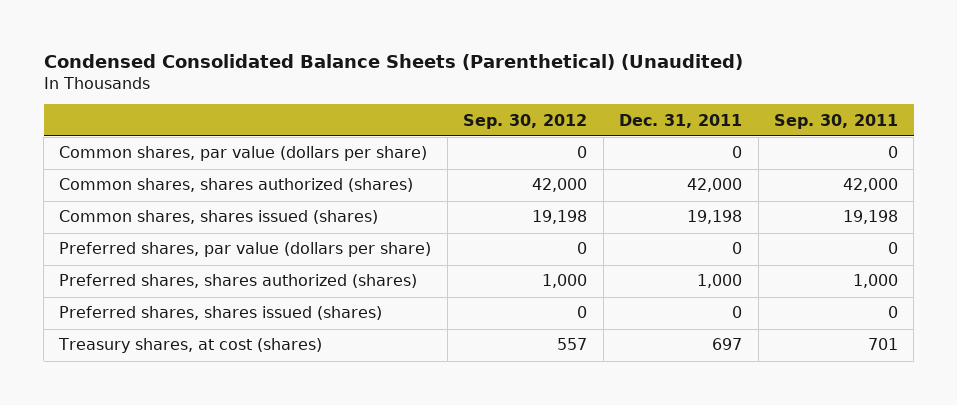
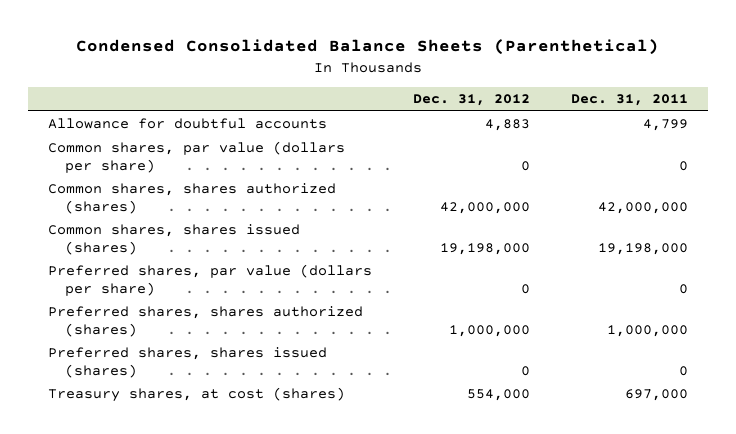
[43,53,743,70] Condensed Consolidated Balance Sheets (Parenthetical) (Unaudited) -> [75,39,659,56] Condensed Consolidated Balance Sheets (Parenthetical)
[463,113,588,129] Sep. 30, 2012 -> none
[773,113,898,129] Sep. 30, 2011 -> none
none -> [412,94,530,107] Dec. 31, 2012
none -> [47,118,327,130] Allowance for doubtful accounts
[687,178,743,193] 42,000 -> [597,201,688,214] 42,000,000
[687,210,743,225] 19,198 -> [597,242,688,255] 19,198,000
[697,274,743,289] 1,000 -> [606,324,688,337] 1,000,000
[712,338,743,351] 697 -> [624,389,688,402] 697,000

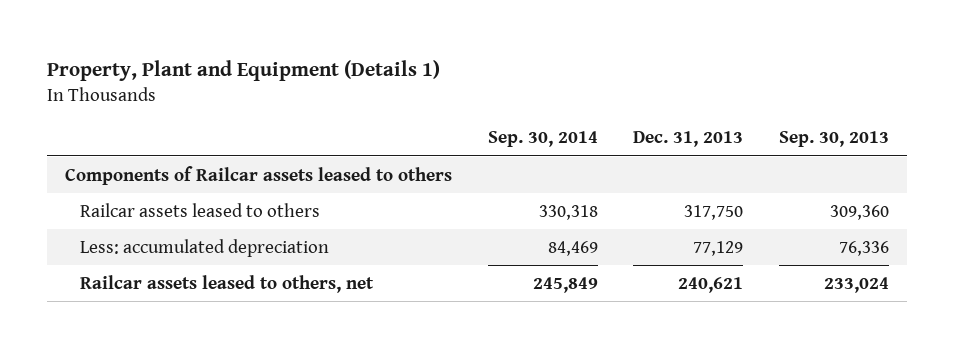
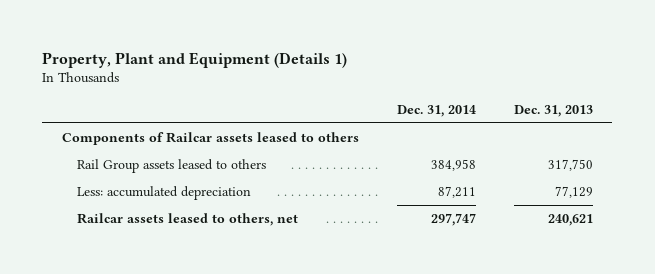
[487,131,598,148] Sep. 30, 2014 -> none
[779,131,890,148] Sep. 30, 2013 -> none
none -> [396,105,476,118] Dec. 31, 2014
[79,202,320,217] Railcar assets leased to others -> [77,158,267,173] Rail Group assets leased to others

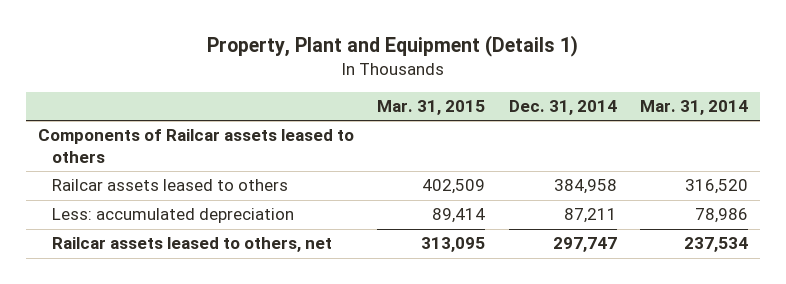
[514,105,594,118] Dec. 31, 2013 -> none
none -> [377,100,486,116] Mar. 31, 2015
none -> [640,100,749,116] Mar. 31, 2014
[77,158,267,173] Rail Group assets leased to others -> [51,179,288,192] Railcar assets leased to others

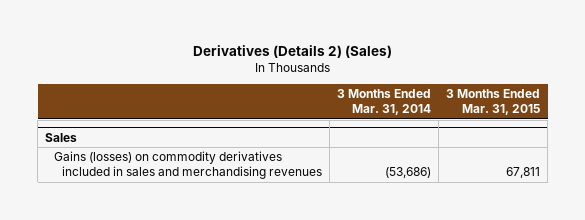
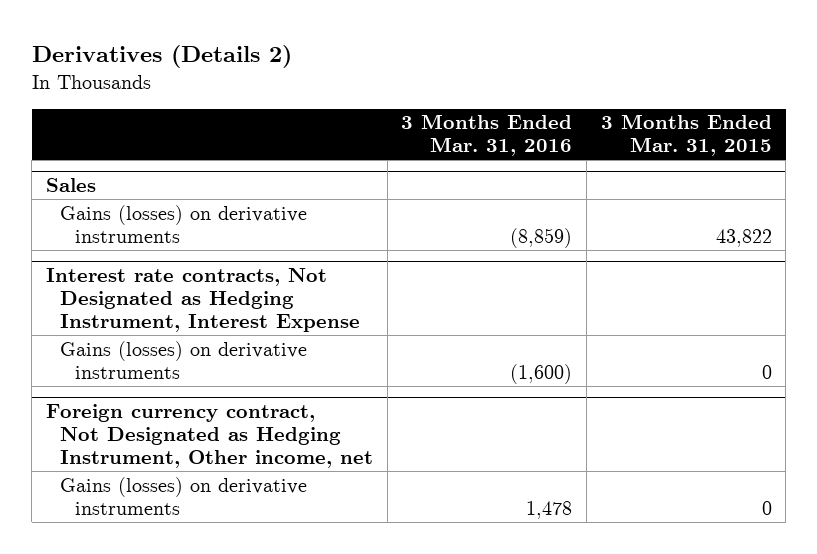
[192,45,392,59] Derivatives (Details 2) (Sales) -> [31,45,292,69] Derivatives (Details 2)
[337,89,432,116] 3 Months Ended Mar. 31, 2014 -> none
none -> [401,114,573,157] 3 Months Ended Mar. 31, 2016
[53,151,323,180] Gains (losses) on commodity derivatives included in sales and merchandising revenues -> [60,204,308,243] Gains (losses) on derivative instruments
[506,167,541,179] 67,811 -> [715,228,772,247] 43,822
none -> [45,268,361,332] Interest rate contracts, Not Designated as Hedging Instrument, Interest Expense
none -> [60,340,308,379] Gains (losses) on derivative instruments
none -> [45,404,374,468] Foreign currency contract, Not Designated as Hedging Instrument, Other income, net
none -> [60,476,308,515] Gains (losses) on derivative instruments

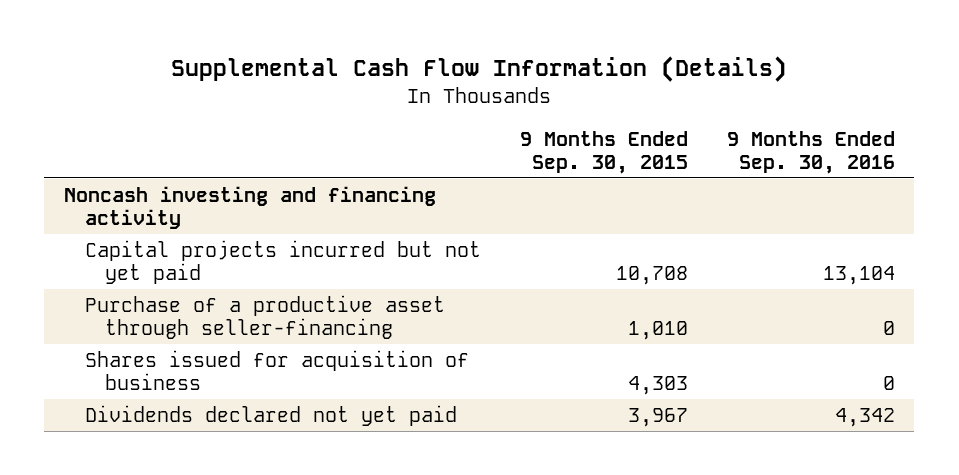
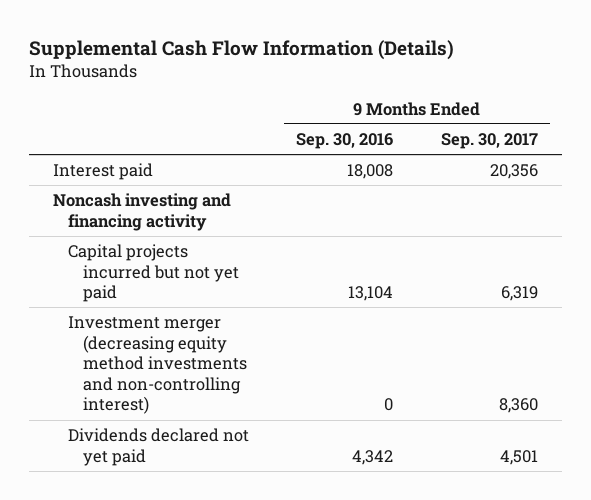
[519,130,688,174] 9 Months Ended Sep. 30, 2015 -> none
none -> [440,133,538,150] Sep. 30, 2017
none -> [52,163,153,181] Interest paid
[84,349,469,390] Shares issued for acquisition of business -> none
[84,294,445,339] Purchase of a productive asset through seller-financing -> [67,316,247,415] Investment merger (decreasing equity method investments and non-controlling interest)

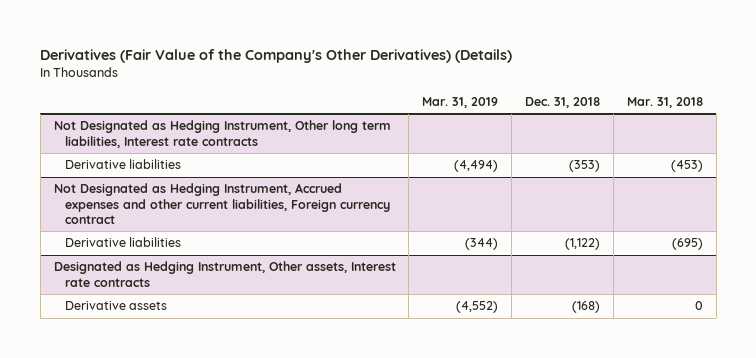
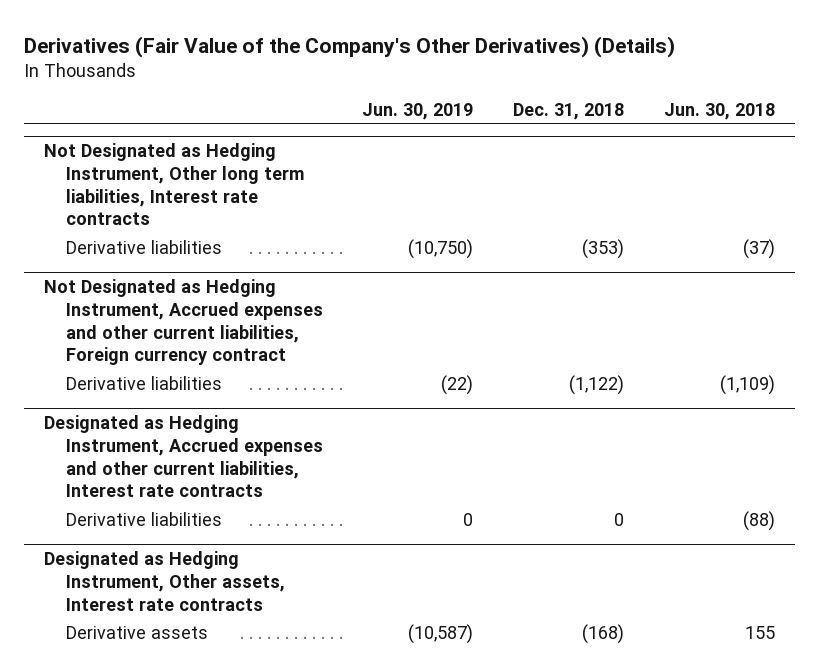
[422,96,499,108] Mar. 31, 2019 -> none
[626,96,703,108] Mar. 31, 2018 -> none
none -> [362,102,474,120] Jun. 30, 2019
none -> [664,102,776,120] Jun. 30, 2018
none -> [44,415,323,498] Designated as Hedging Instrument, Accrued expenses and other current liabilities, Interest rate contracts
none -> [65,511,222,526] Derivative liabilities

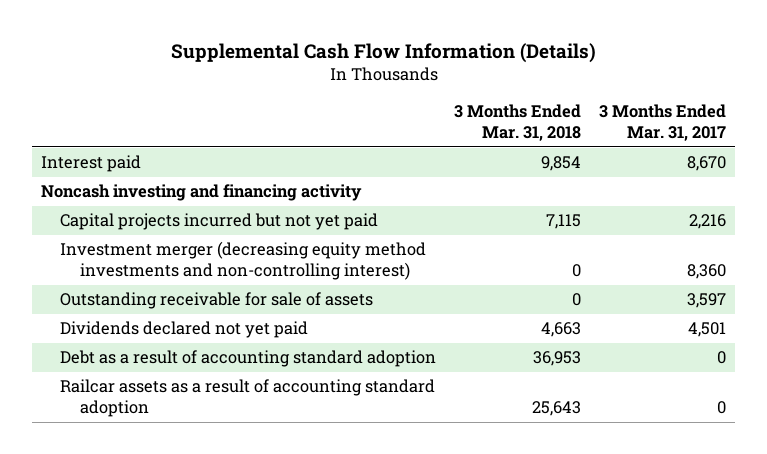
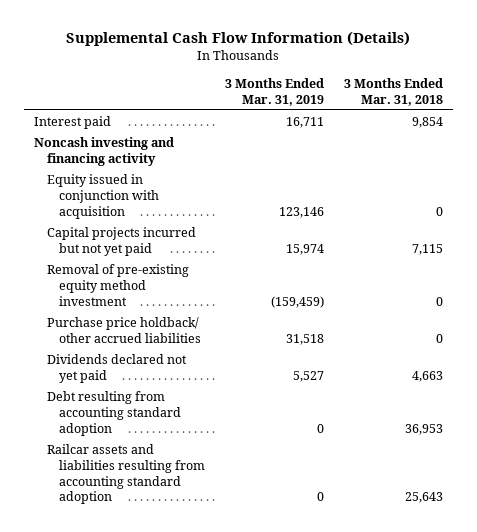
[599,104,727,142] 3 Months Ended Mar. 31, 2017 -> none
none -> [225,77,325,106] 3 Months Ended Mar. 31, 2019
none -> [46,174,160,219] Equity issued in conjunction with acquisition
[60,241,427,281] Investment merger (decreasing equity method investments and non-controlling interest) -> none
none -> [46,264,189,306] Removal of pre-existing equity method investment
[60,292,374,310] Outstanding receivable for sale of assets -> [46,317,202,343] Purchase price holdback/ other accrued liabilities
[60,350,437,368] Debt as a result of accounting standard adoption -> [46,391,182,436] Debt resulting from accounting standard adoption
[60,379,436,418] Railcar assets as a result of accounting standard adoption -> [46,444,206,505] Railcar assets and liabilities resulting from accounting standard adoption

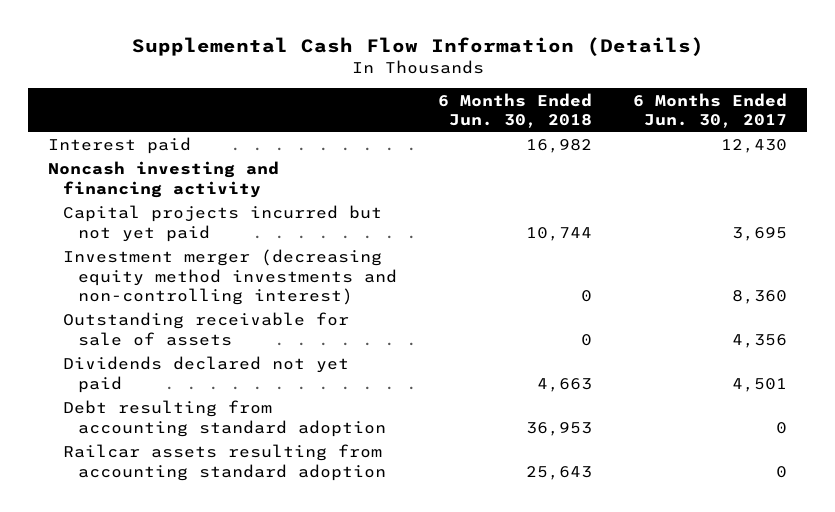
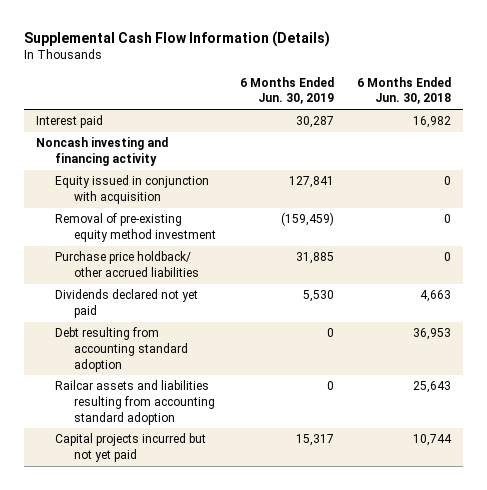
[632,92,787,129] 6 Months Ended Jun. 30, 2017 -> none
none -> [239,76,334,105] 6 Months Ended Jun. 30, 2019
[63,249,397,306] Investment merger (decreasing equity method investments and non-controlling interest) -> none
none -> [54,175,209,204] Equity issued in conjunction with acquisition
none -> [54,213,217,242] Removal of pre-existing equity method investment
[63,312,350,346] Outstanding receivable for sale of assets -> [54,251,200,277] Purchase price holdback/ other accrued liabilities
[63,444,386,481] Railcar assets resulting from accounting standard adoption -> [54,380,216,425] Railcar assets and liabilities resulting from accounting standard adoption
[63,205,383,242] Capital projects incurred but not yet paid -> [54,433,206,462] Capital projects incurred but not yet paid

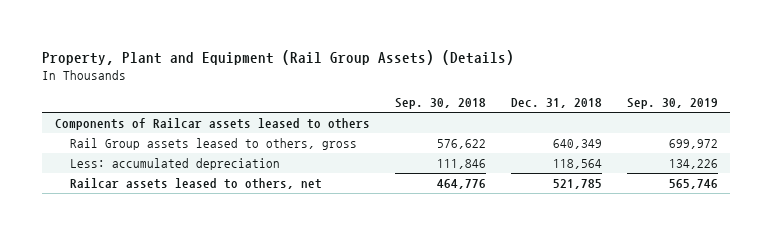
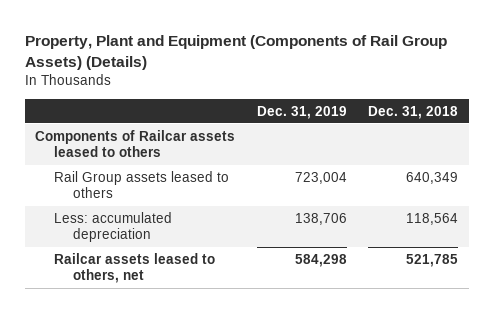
[42,50,515,66] Property, Plant and Equipment (Rail Group Assets) (Details) -> [24,34,447,70] Property, Plant and Equipment (Components of Rail Group Assets) (Details)
[394,98,486,110] Sep. 30, 2018 -> none
[626,98,718,110] Sep. 30, 2019 -> none
none -> [256,105,347,119] Dec. 31, 2019
[70,138,358,151] Rail Group assets leased to others, gross -> [54,170,230,199] Rail Group assets leased to others

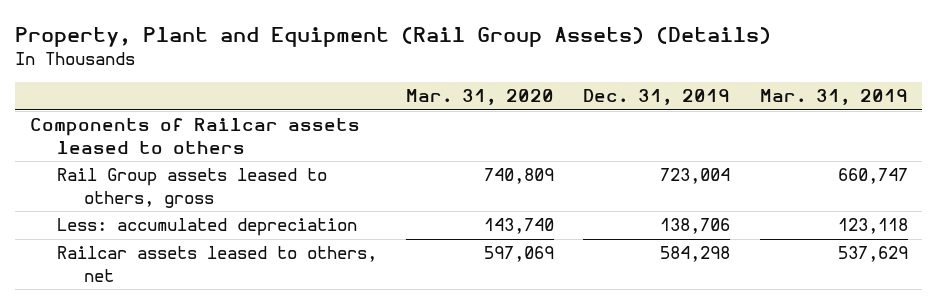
[24,34,447,70] Property, Plant and Equipment (Components of Rail Group Assets) (Details) -> [15,26,772,47] Property, Plant and Equipment (Rail Group Assets) (Details)
[368,105,459,119] Dec. 31, 2018 -> none
none -> [406,89,555,106] Mar. 31, 2020
none -> [759,89,908,106] Mar. 31, 2019
[54,170,230,199] Rail Group assets leased to others -> [56,168,327,208] Rail Group assets leased to others, gross

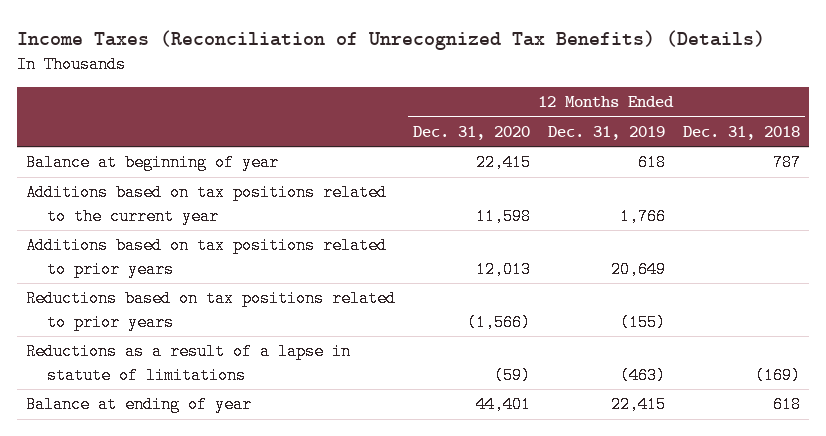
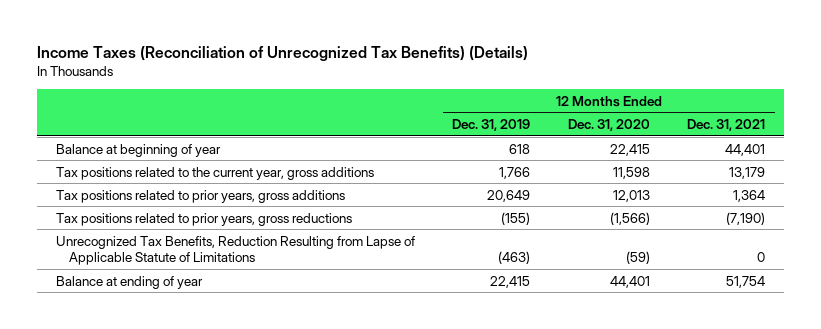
[683,125,801,140] Dec. 31, 2018 -> none
none -> [687,119,766,132] Dec. 31, 2021
[25,184,387,225] Additions based on tax positions related to the current year -> [55,166,374,180] Tax positions related to the current year, gross additions
[25,237,387,278] Additions based on tax positions related to prior years -> [55,189,345,203] Tax positions related to prior years, gross additions
[25,290,396,331] Reductions based on tax positions related to prior years -> [55,212,352,226] Tax positions related to prior years, gross reductions
[25,343,351,384] Reductions as a result of a lapse in statute of limitations -> [55,235,415,266] Unrecognized Tax Benefits, Reduction Resulting from Lapse of Applicable Statute of Limitations

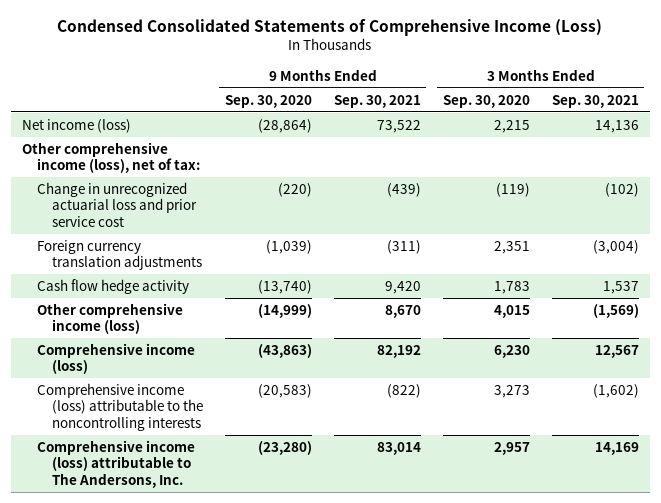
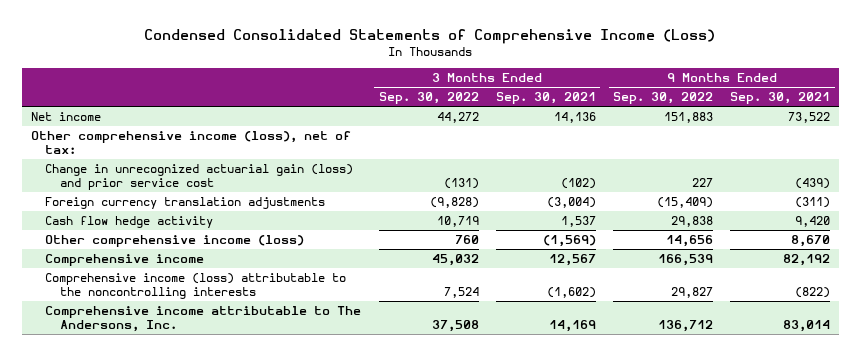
[224,94,312,108] Sep. 30, 2020 -> none
[442,94,530,108] Sep. 30, 2020 -> none
none -> [378,92,479,105] Sep. 30, 2022
none -> [613,92,714,105] Sep. 30, 2022
[22,118,132,133] Net income (loss) -> [30,112,101,122] Net income
[36,181,197,227] Change in unrecognized actuarial loss and prior service cost -> [45,164,354,191] Change in unrecognized actuarial gain (loss) and prior service cost
[36,342,195,375] Comprehensive income (loss) -> [45,254,205,267] Comprehensive income
[36,439,195,488] Comprehensive income (loss) attributable to The Andersons, Inc. -> [45,306,362,333] Comprehensive income attributable to The Andersons, Inc.

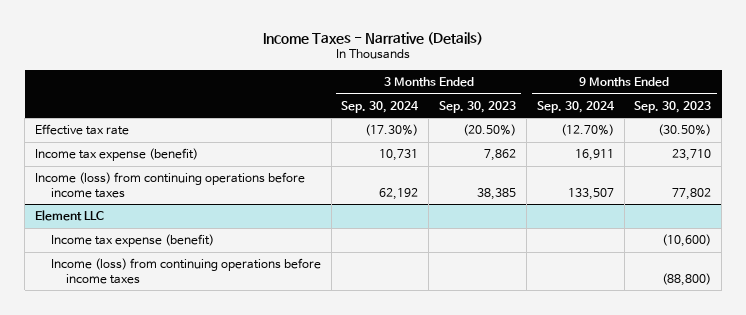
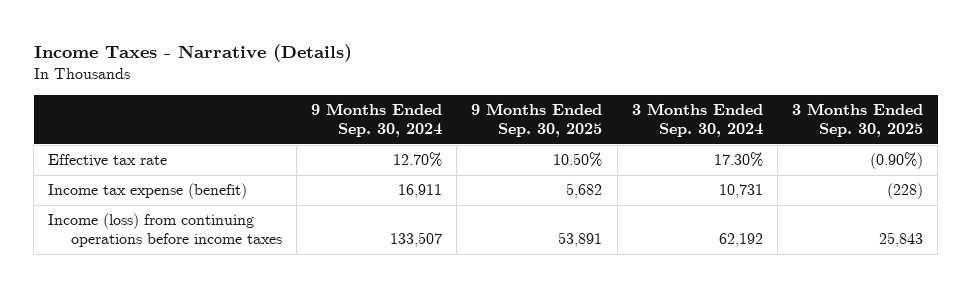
[439,100,517,113] Sep. 30, 2023 -> none
[634,100,712,113] Sep. 30, 2023 -> none
none -> [471,103,603,138] 9 Months Ended Sep. 30, 2025
none -> [791,103,923,138] 3 Months Ended Sep. 30, 2025
[365,123,419,136] (17.30%) -> [713,152,763,168] 17.30%
[560,123,614,136] (12.70%) -> [393,152,443,168] 12.70%
[34,209,104,221] Element LLC -> none
[50,233,214,247] Income tax expense (benefit) -> none
[50,257,321,284] Income (loss) from continuing operations before income taxes -> none

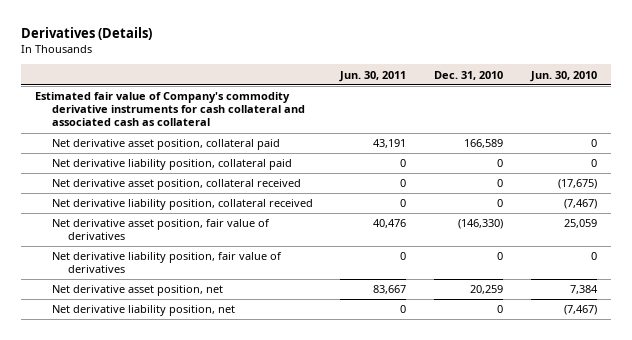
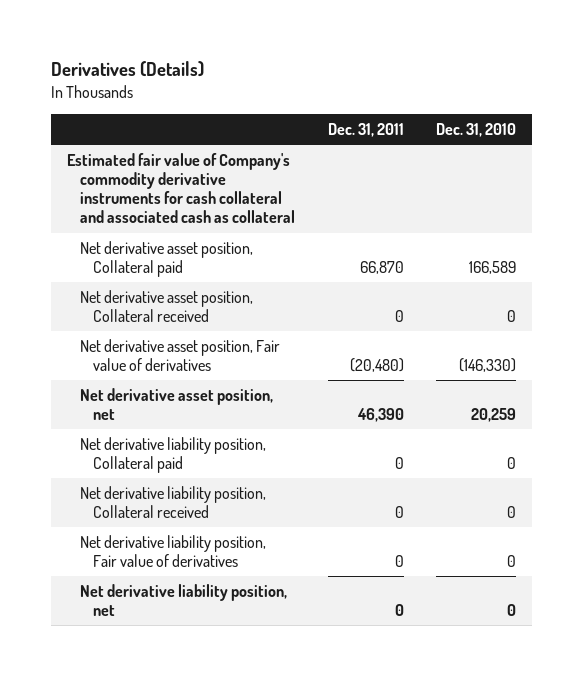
[339,70,407,82] Jun. 30, 2011 -> none
[529,70,597,82] Jun. 30, 2010 -> none
none -> [327,122,404,137] Dec. 31, 2011
[51,159,292,171] Net derivative liability position, collateral paid -> none
[51,199,313,211] Net derivative liability position, collateral received -> none
[51,252,282,274] Net derivative liability position, fair value of derivatives -> none
[51,139,280,151] Net derivative asset position, collateral paid -> [80,240,254,278] Net derivative asset position, Collateral paid
[51,179,301,191] Net derivative asset position, collateral received -> [80,289,254,323] Net derivative asset position, Collateral received
[51,219,270,241] Net derivative asset position, fair value of derivatives -> [80,338,281,372] Net derivative asset position, Fair value of derivatives
none -> [80,436,267,474] Net derivative liability position, Collateral paid
none -> [80,485,267,519] Net derivative liability position, Collateral received
none -> [80,534,267,568] Net derivative liability position, Fair value of derivatives

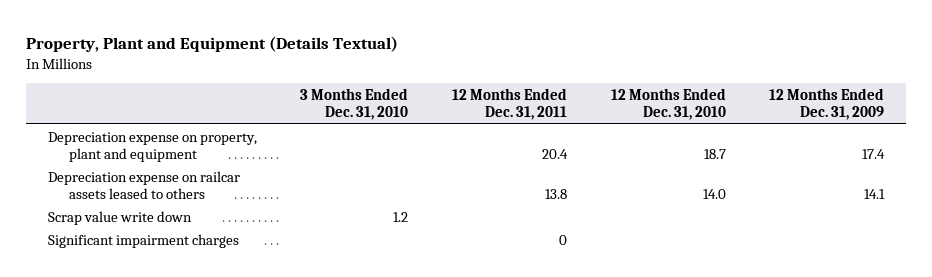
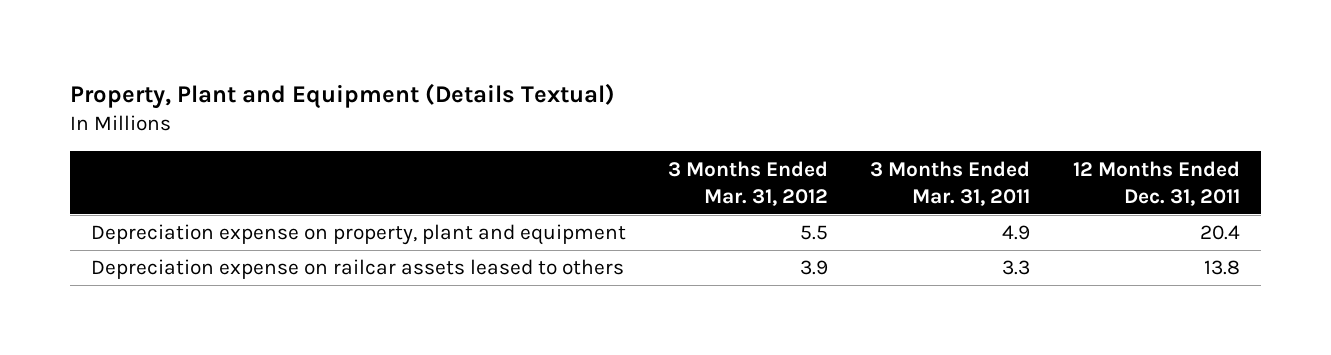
[300,87,409,121] 3 Months Ended Dec. 31, 2010 -> none
[610,87,726,121] 12 Months Ended Dec. 31, 2010 -> none
[769,87,885,121] 12 Months Ended Dec. 31, 2009 -> none
none -> [668,160,829,206] 3 Months Ended Mar. 31, 2012
none -> [870,160,1031,206] 3 Months Ended Mar. 31, 2011
[47,210,192,225] Scrap value write down -> none
[47,233,239,248] Significant impairment charges -> none

